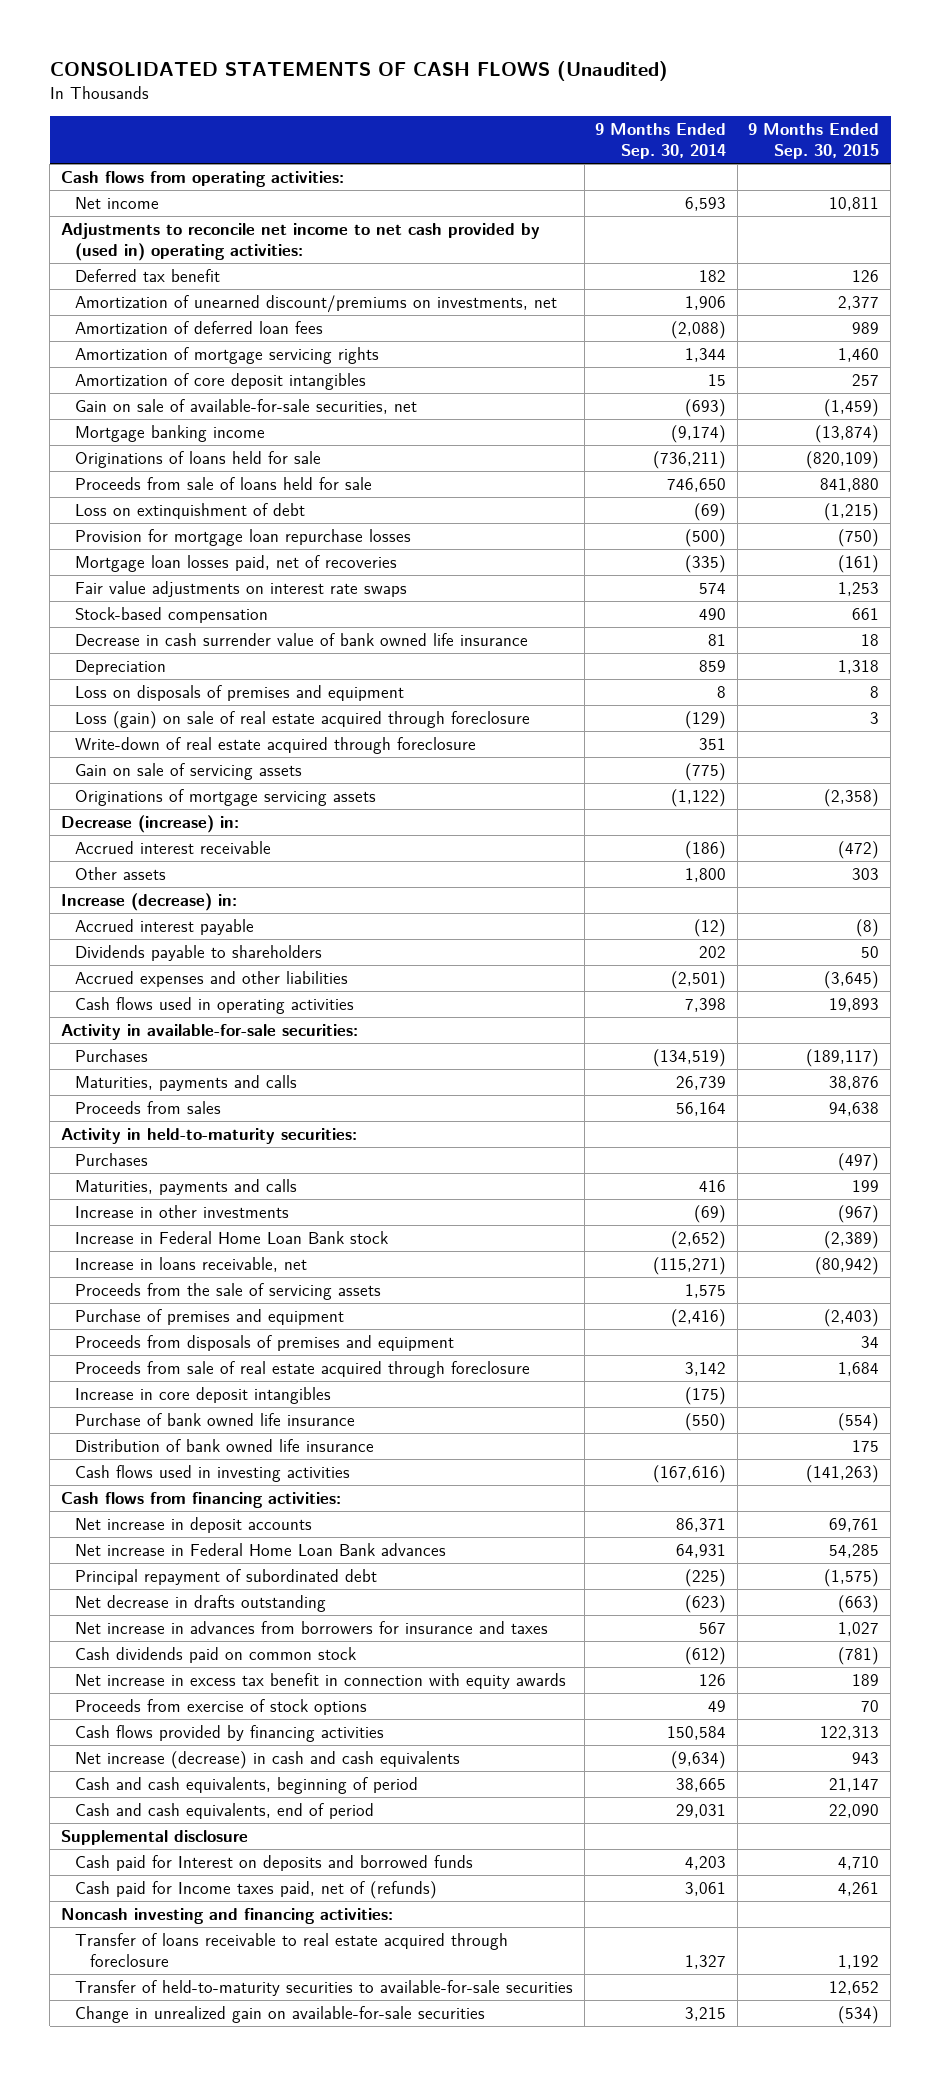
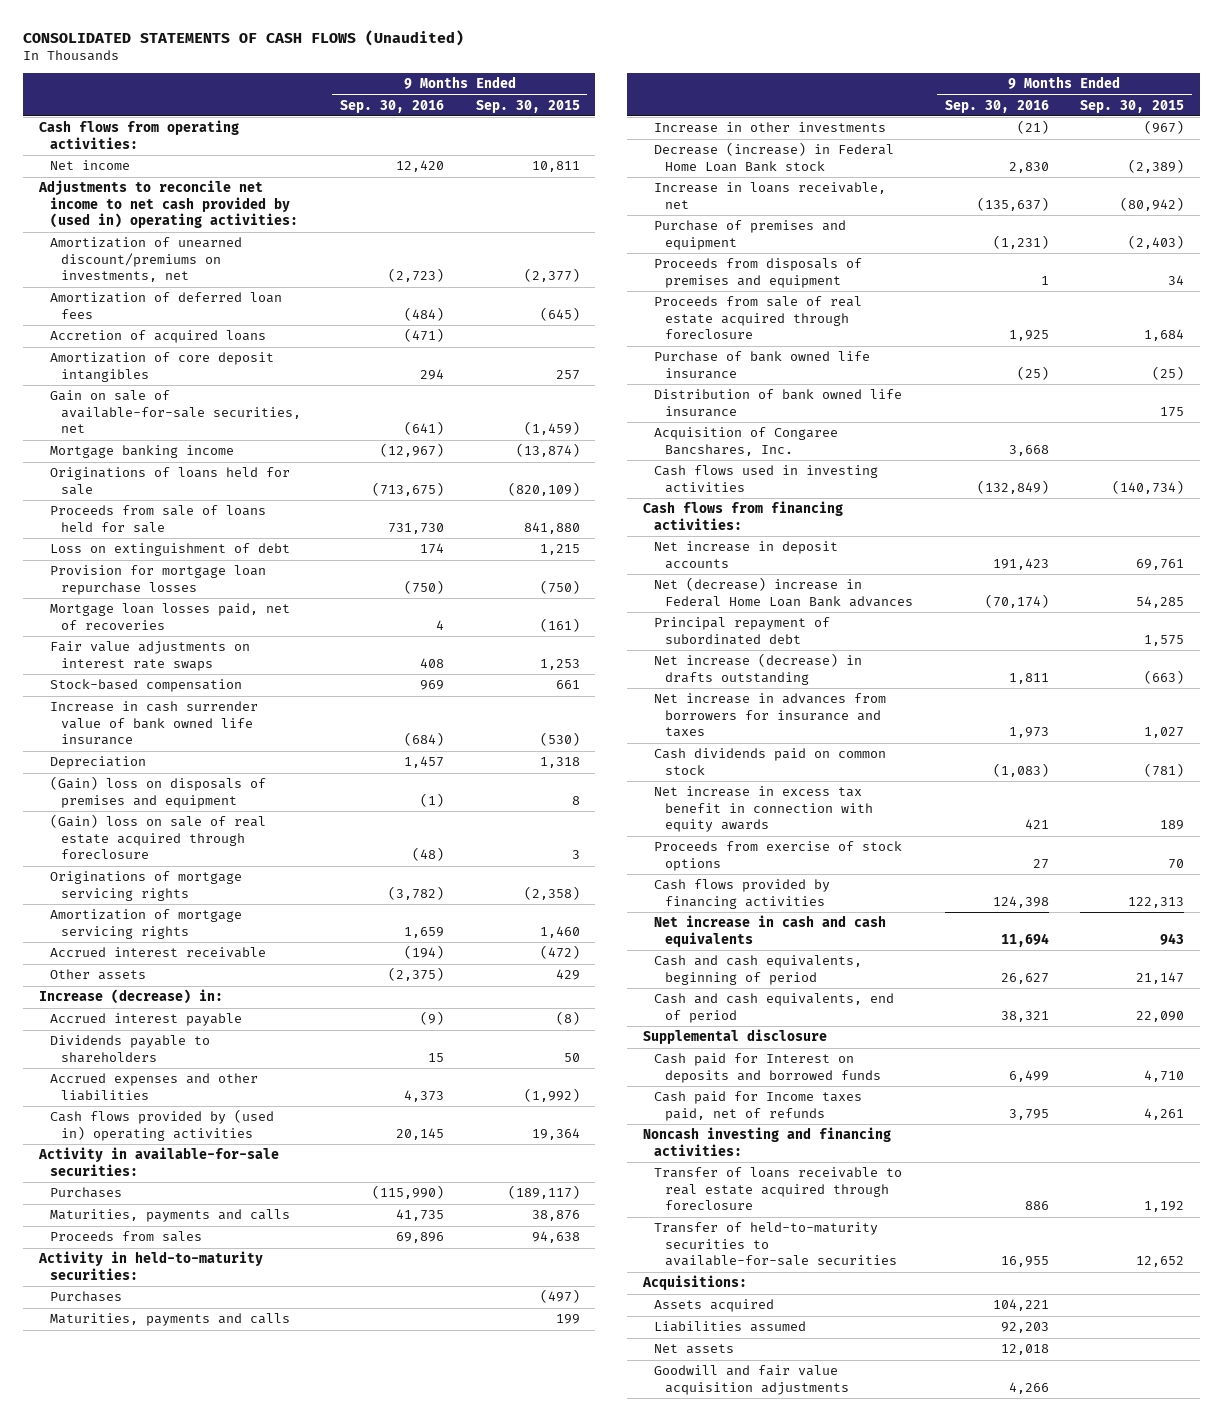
[595,123,727,160] 9 Months Ended Sep. 30, 2014 -> none
none -> [340,99,445,113] Sep. 30, 2016
[75,268,221,282] Deferred tax benefit -> none
[838,295,880,310] 2,377 -> [523,268,580,283] (2,377)
[852,321,880,334] 989 -> [539,306,580,321] (645)
none -> [49,330,266,344] Accretion of acquired loans
[75,502,306,519] Loss on extinquishment of debt -> [49,543,290,557] Loss on extinguishment of debt
[824,502,880,521] (1,215) -> [539,544,580,556] 1,215
[75,632,529,646] Decrease in cash surrender value of bank owned life insurance -> [49,701,258,746] Increase in cash surrender value of bank owned life insurance
[861,633,880,646] 18 -> [539,732,580,747] (530)
[75,736,477,754] Write-down of real estate acquired through foreclosure -> none
[75,762,303,780] Gain on sale of servicing assets -> none
[60,814,239,833] Decrease (increase) in: -> none
[75,684,405,701] Loss on disposals of premises and equipment -> [49,776,266,808] (Gain) loss on disposals of premises and equipment
[75,710,531,729] Loss (gain) on sale of real estate acquired through foreclosure -> [49,814,266,860] (Gain) loss on sale of real estate acquired through foreclosure
[75,788,377,806] Originations of mortgage servicing assets -> [49,871,242,901] Originations of mortgage servicing rights
[75,346,380,364] Amortization of mortgage servicing rights -> [49,909,242,939] Amortization of mortgage servicing rights
[852,867,880,880] 303 -> [555,969,580,981] 429
[824,970,880,989] (3,645) -> [523,1087,580,1102] (1,992)
[75,996,355,1014] Cash flows used in operating activities -> [49,1109,274,1141] Cash flows provided by (used in) operating activities
[829,997,880,1012] 19,893 -> [531,1127,580,1140] 19,364
[75,1230,389,1244] Increase in Federal Home Loan Bank stock -> [654,142,895,172] Decrease (increase) in Federal Home Loan Bank stock
[75,1282,382,1300] Proceeds from the sale of servicing assets -> none
[75,1386,332,1404] Increase in core deposit intangibles -> none
[838,1412,880,1431] (554) -> [1152,365,1185,380] (25)
none -> [654,427,839,456] Acquisition of Congaree Bancshares, Inc.
[806,1464,880,1483] (141,263) -> [1112,479,1185,494] (140,734)
[75,1542,447,1556] Net increase in Federal Home Loan Bank advances -> [654,577,914,607] Net (decrease) increase in Federal Home Loan Bank advances
[824,1568,880,1587] (1,575) -> [1144,634,1185,646] 1,575
[75,1594,327,1612] Net decrease in drafts outstanding -> [654,653,863,685] Net increase (decrease) in drafts outstanding
[75,1750,461,1769] Net increase (decrease) in cash and cash equivalents -> [654,915,887,947] Net increase in cash and cash equivalents
[75,1880,438,1899] Cash paid for Income taxes paid, net of (refunds) -> [654,1091,863,1121] Cash paid for Income taxes paid, net of refunds
[75,2005,486,2023] Change in unrealized gain on available-for-sale securities -> none
none -> [641,1275,747,1291] Acquisitions:
none -> [654,1299,775,1313] Assets acquired
none -> [654,1321,807,1333] Liabilities assumed
none -> [654,1344,735,1355] Net assets
none -> [654,1365,850,1395] Goodwill and fair value acquisition adjustments

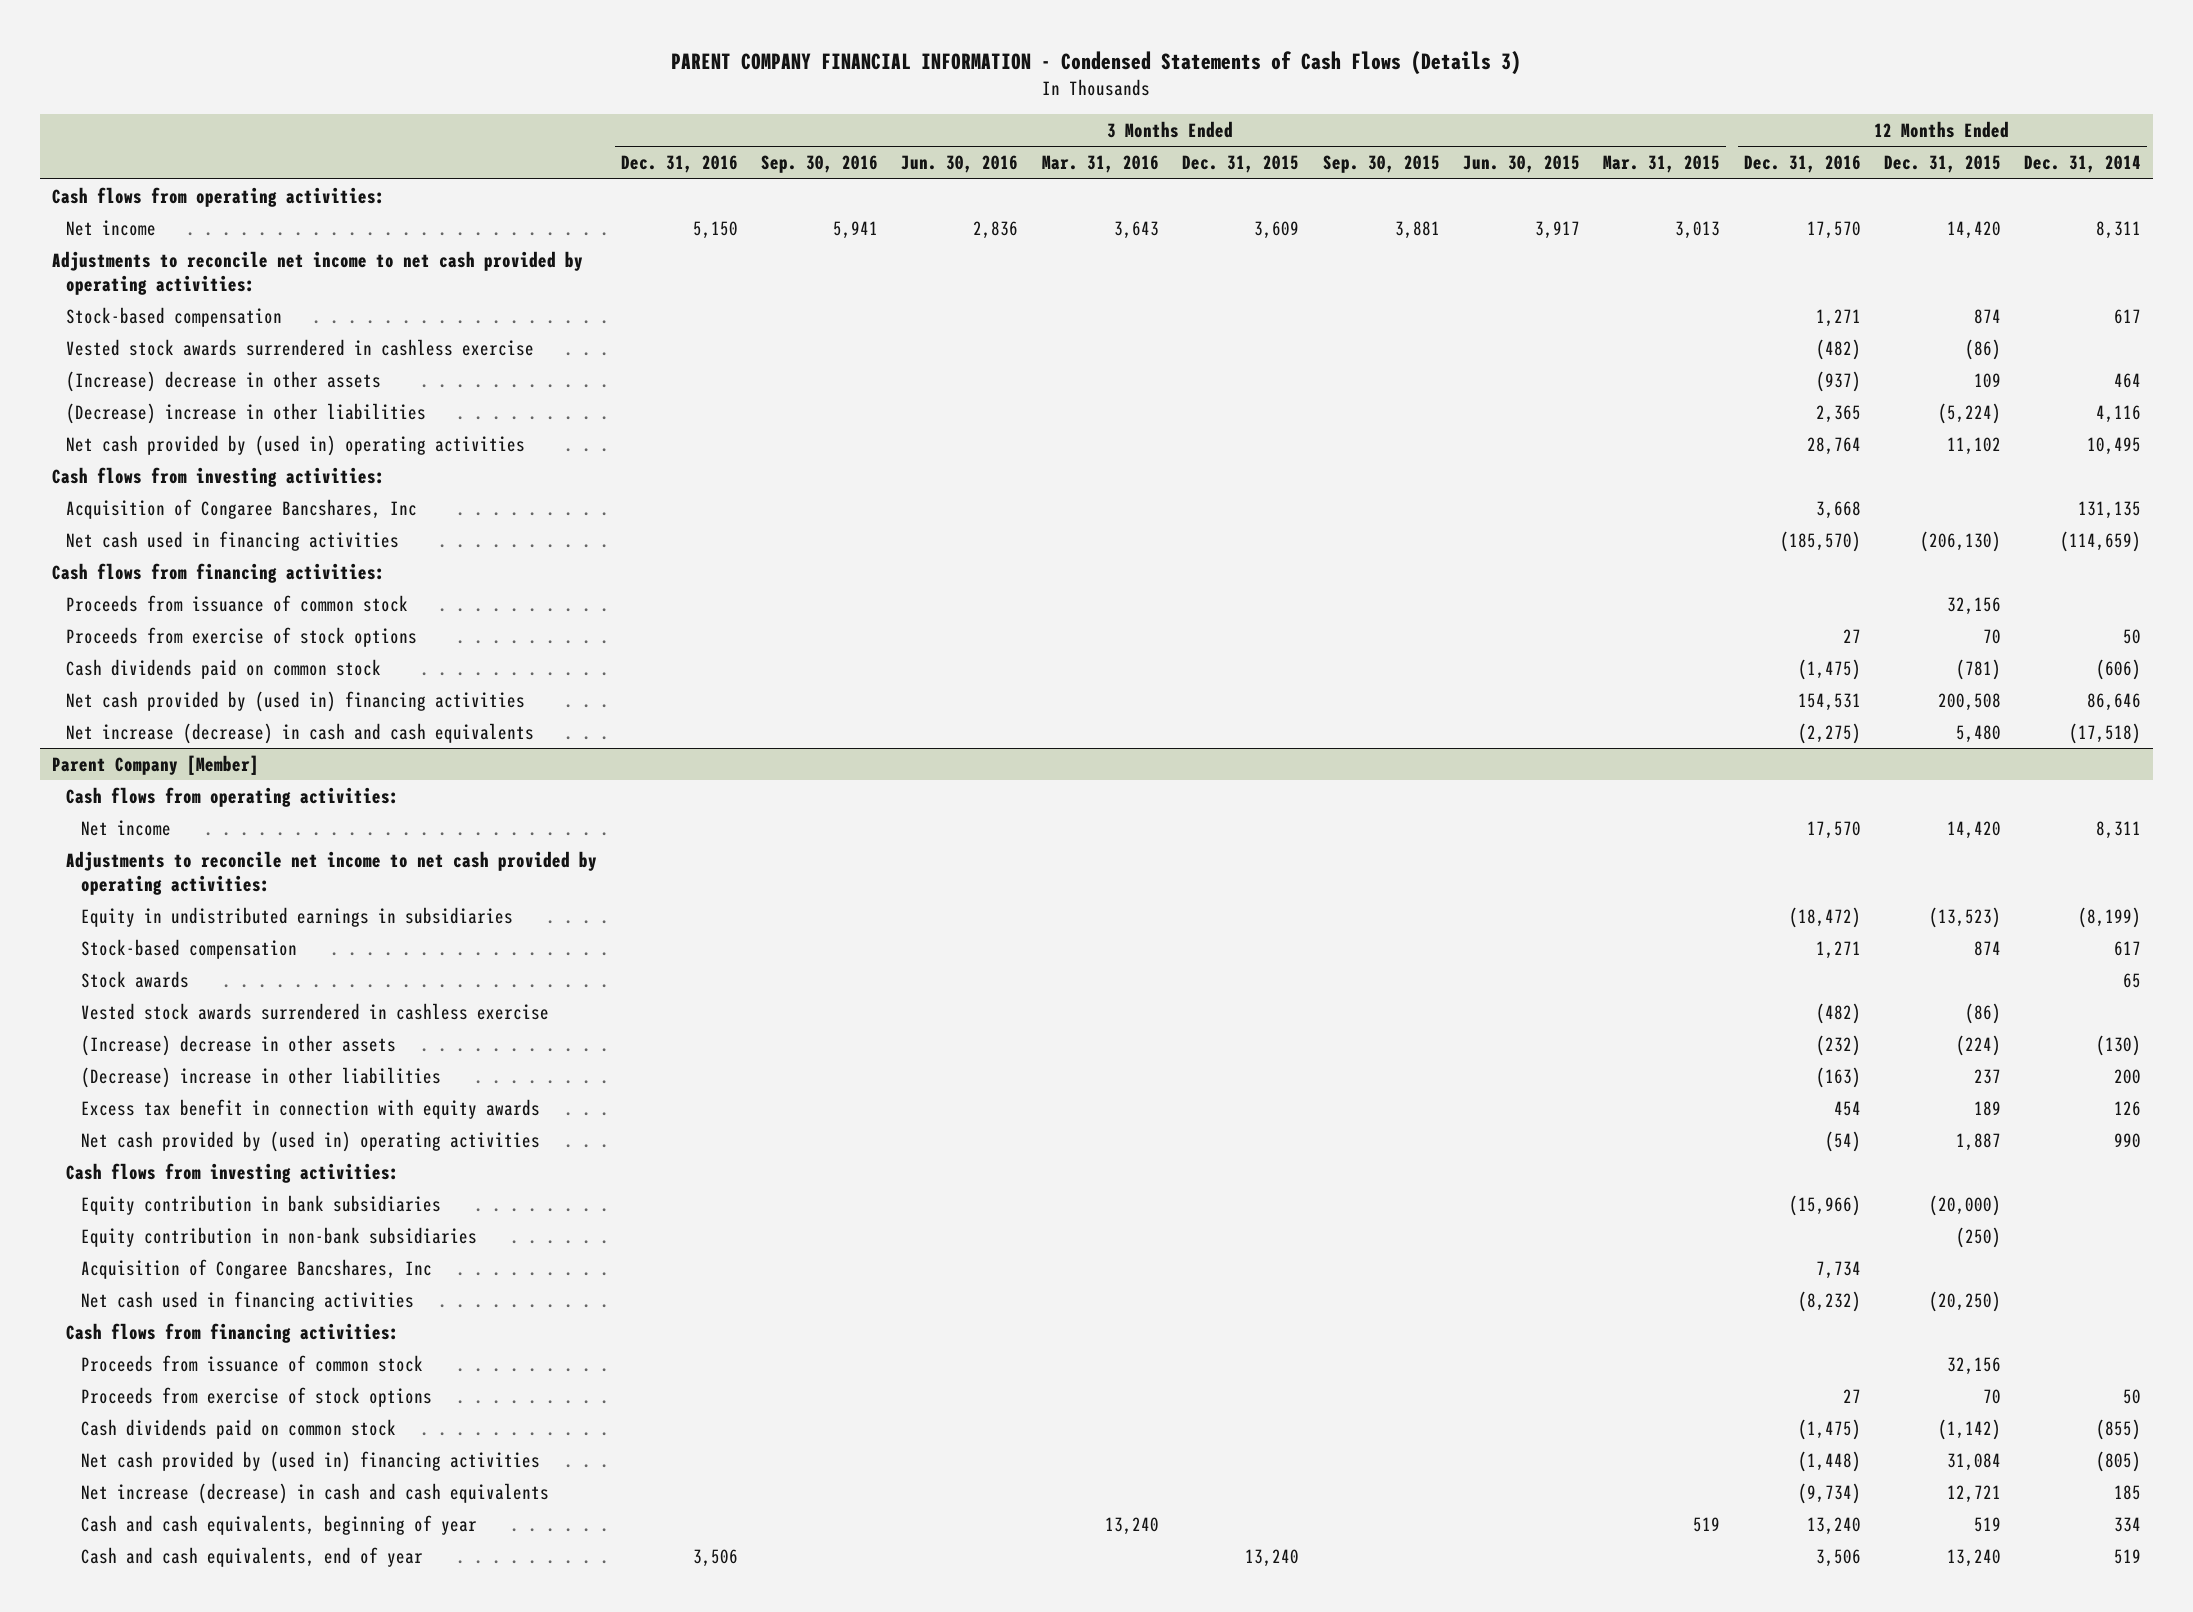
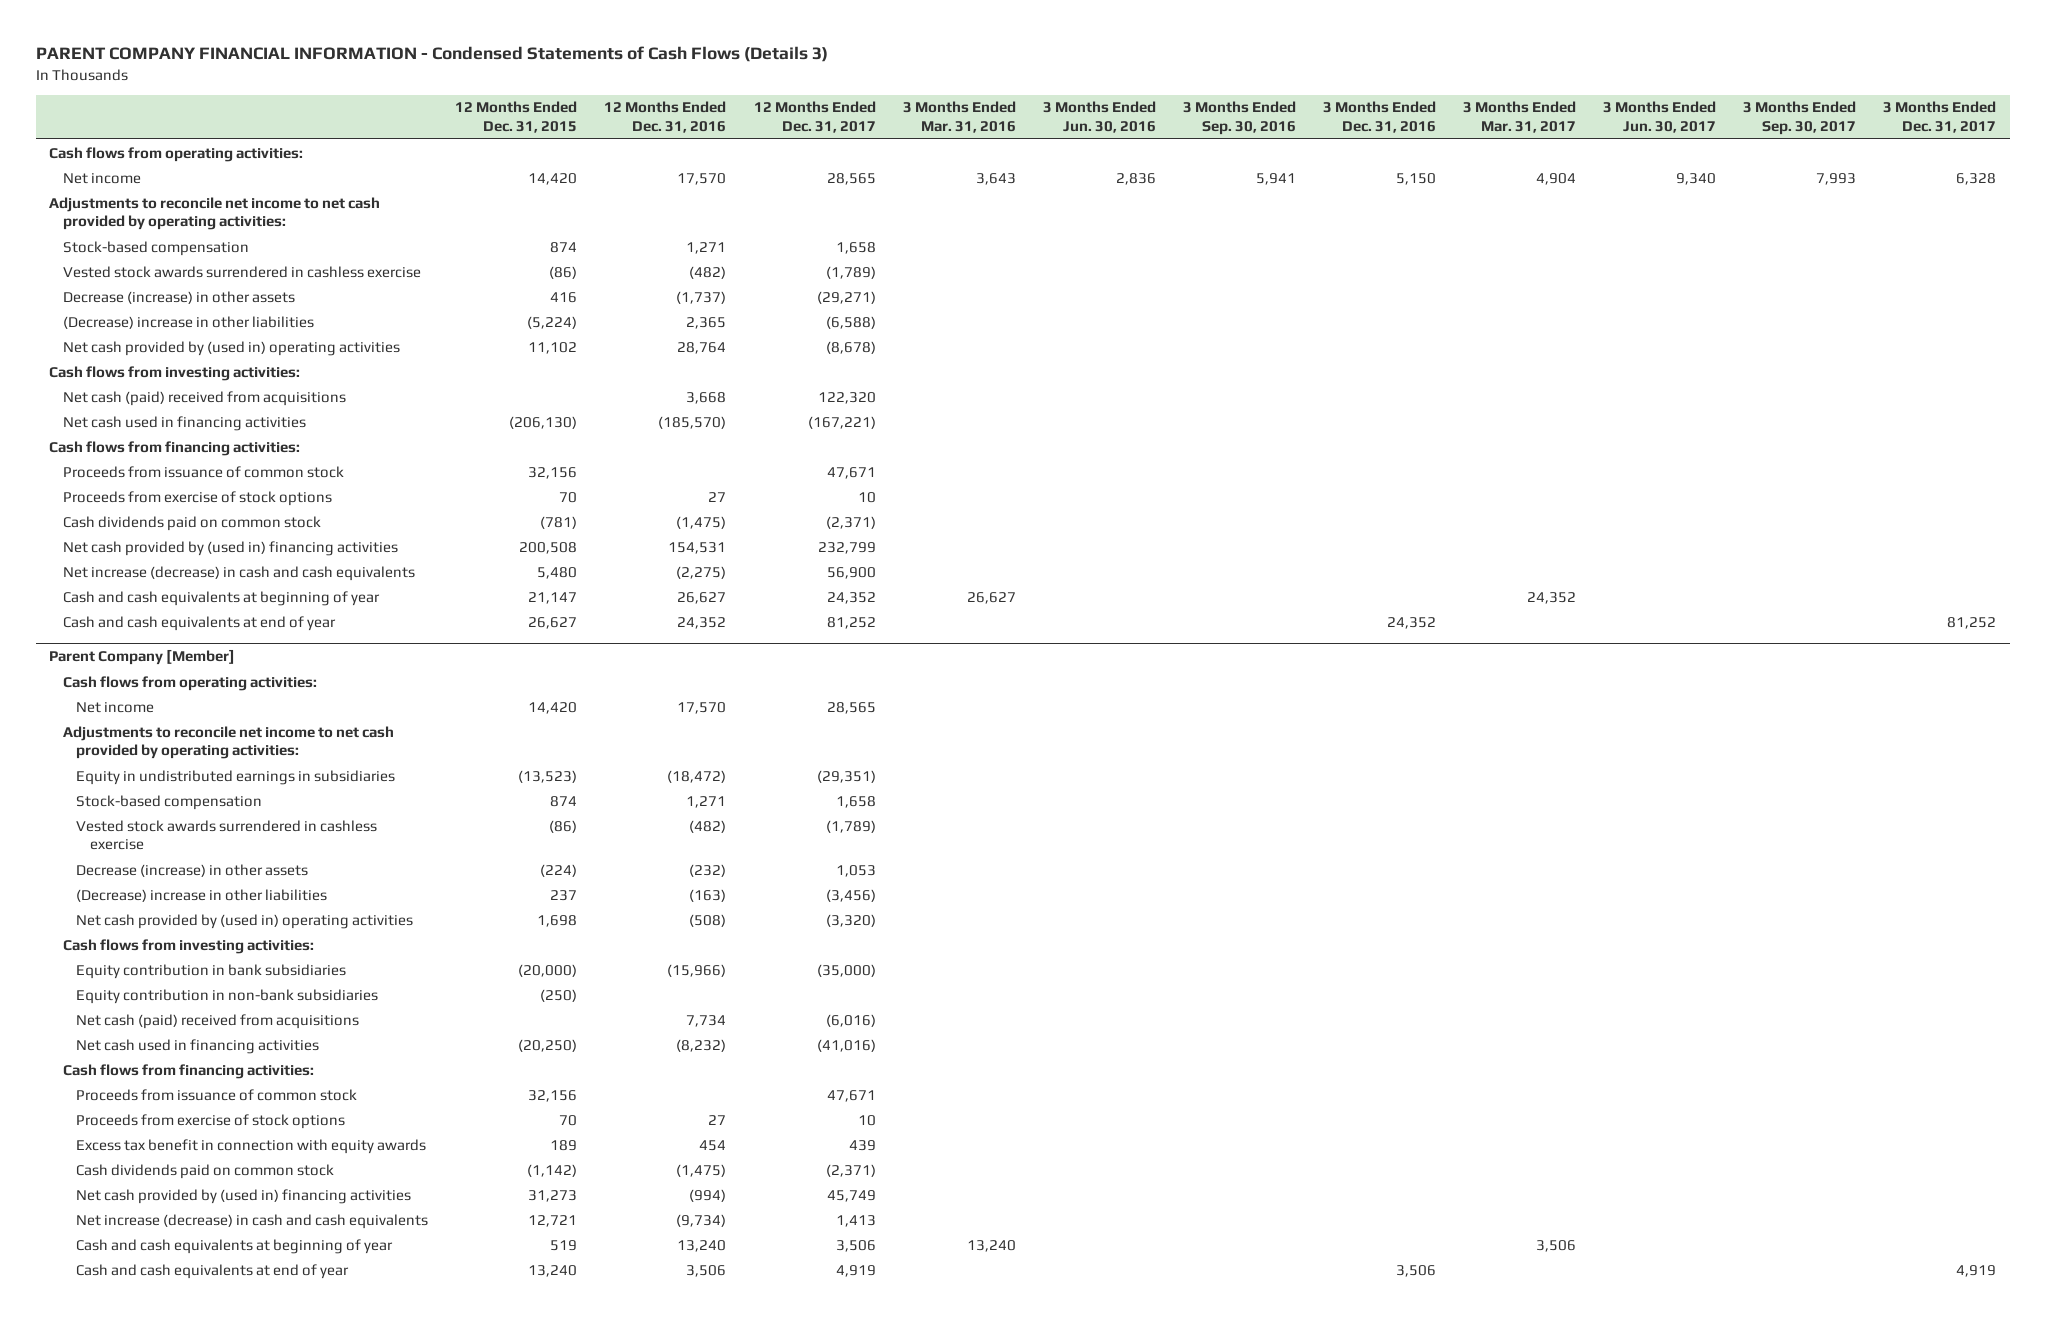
[1182,155,1300,174] Dec. 31, 2015 -> none
[1322,155,1440,174] Sep. 30, 2015 -> none
[1462,155,1580,174] Jun. 30, 2015 -> none
[1603,155,1721,174] Mar. 31, 2015 -> none
[2024,155,2142,174] Dec. 31, 2014 -> none
none -> [753,101,876,133] 12 Months Ended Dec. 31, 2017
none -> [1462,101,1576,133] 3 Months Ended Mar. 31, 2017
none -> [1602,101,1716,133] 3 Months Ended Jun. 30, 2017
none -> [1743,101,1857,135] 3 Months Ended Sep. 30, 2017
none -> [1883,101,1997,133] 3 Months Ended Dec. 31, 2017
[66,370,382,392] (Increase) decrease in other assets -> [62,290,295,304] Decrease (increase) in other assets
[1815,370,1861,392] (937) -> [676,290,727,304] (1,737)
[1973,372,2001,388] 109 -> [550,291,578,303] 416
[66,498,418,519] Acquisition of Congaree Bancshares, Inc -> [62,390,346,406] Net cash (paid) received from acquisitions
none -> [62,590,380,606] Cash and cash equivalents at beginning of year
none -> [62,615,336,631] Cash and cash equivalents at end of year
[81,970,190,988] Stock awards -> none
[81,1034,397,1056] (Increase) decrease in other assets -> [76,863,309,877] Decrease (increase) in other assets
[1824,1130,1861,1152] (54) -> [689,913,727,927] (508)
[1955,1132,2001,1151] 1,887 -> [537,914,578,927] 1,698
[81,1258,433,1279] Acquisition of Congaree Bancshares, Inc -> [76,1013,360,1029] Net cash (paid) received from acquisitions
[81,1098,541,1119] Excess tax benefit in connection with equity awards -> [76,1138,427,1154] Excess tax benefit in connection with equity awards
[1797,1450,1861,1472] (1,448) -> [689,1188,727,1202] (994)
[1946,1452,2001,1471] 31,084 -> [528,1189,578,1202] 31,273
[81,1514,478,1535] Cash and cash equivalents, beginning of year -> [76,1238,394,1254] Cash and cash equivalents at beginning of year
[81,1546,424,1567] Cash and cash equivalents, end of year -> [76,1263,350,1279] Cash and cash equivalents at end of year

